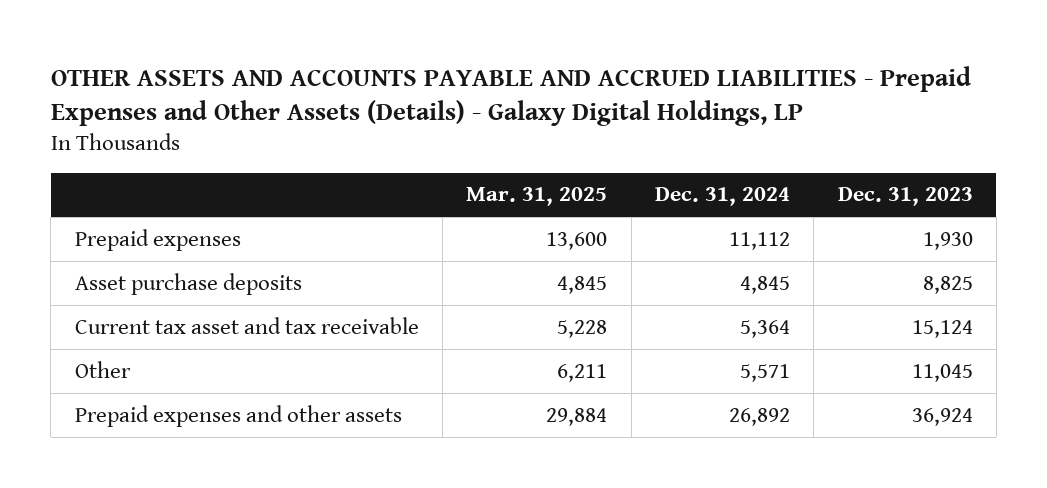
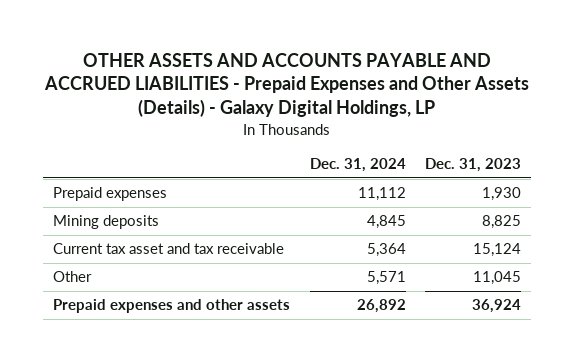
[466,187,608,207] Mar. 31, 2025 -> none
[74,272,302,295] Asset purchase deposits -> [53,215,160,230] Mining deposits

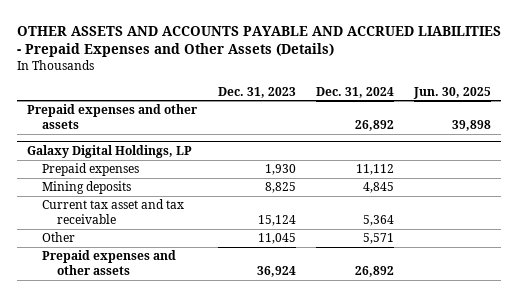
[44,52,530,118] OTHER ASSETS AND ACCOUNTS PAYABLE AND ACCRUED LIABILITIES - Prepaid Expenses and Other Assets (Details) - Galaxy Digital Holdings, LP -> [17,25,502,58] OTHER ASSETS AND ACCOUNTS PAYABLE AND ACCRUED LIABILITIES - Prepaid Expenses and Other Assets (Details)
none -> [413,86,492,99] Jun. 30, 2025
none -> [27,104,199,129] Prepaid expenses and other assets
none -> [27,144,193,158] Galaxy Digital Holdings, LP

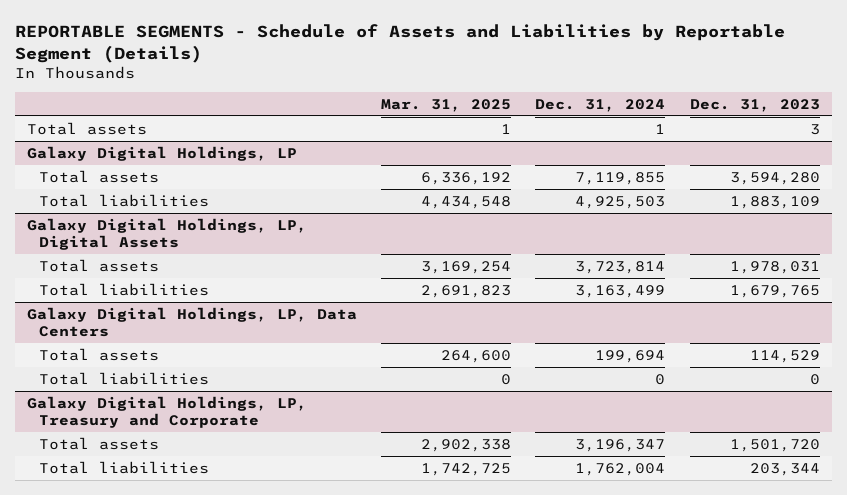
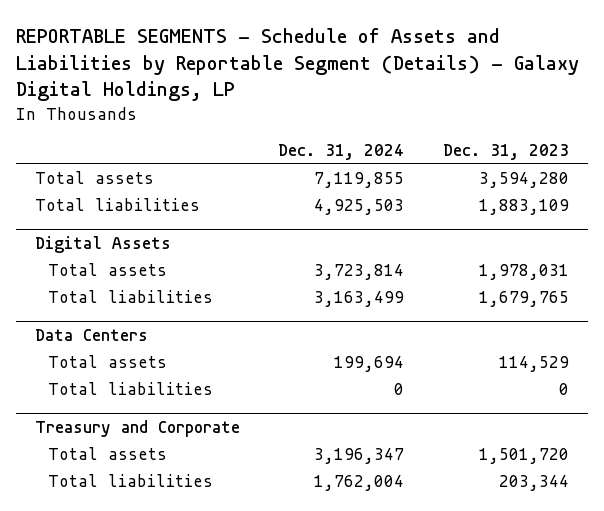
[15,23,786,63] REPORTABLE SEGMENTS - Schedule of Assets and Liabilities by Reportable Segment (Details) -> [16,27,580,102] REPORTABLE SEGMENTS - Schedule of Assets and Liabilities by Reportable Segment (Details) - Galaxy Digital Holdings, LP
[381,98,512,112] Mar. 31, 2025 -> none
[27,122,148,136] Total assets -> none
[27,146,298,162] Galaxy Digital Holdings, LP -> none
[27,218,308,251] Galaxy Digital Holdings, LP, Digital Assets -> none
none -> [35,236,172,254] Digital Assets
[27,307,358,338] Galaxy Digital Holdings, LP, Data Centers -> none
none -> [35,329,149,342] Data Centers
[27,396,308,429] Galaxy Digital Holdings, LP, Treasury and Corporate -> none
none -> [35,420,241,438] Treasury and Corporate

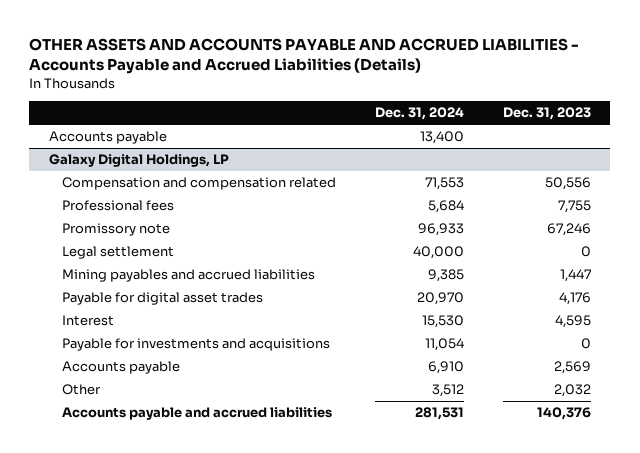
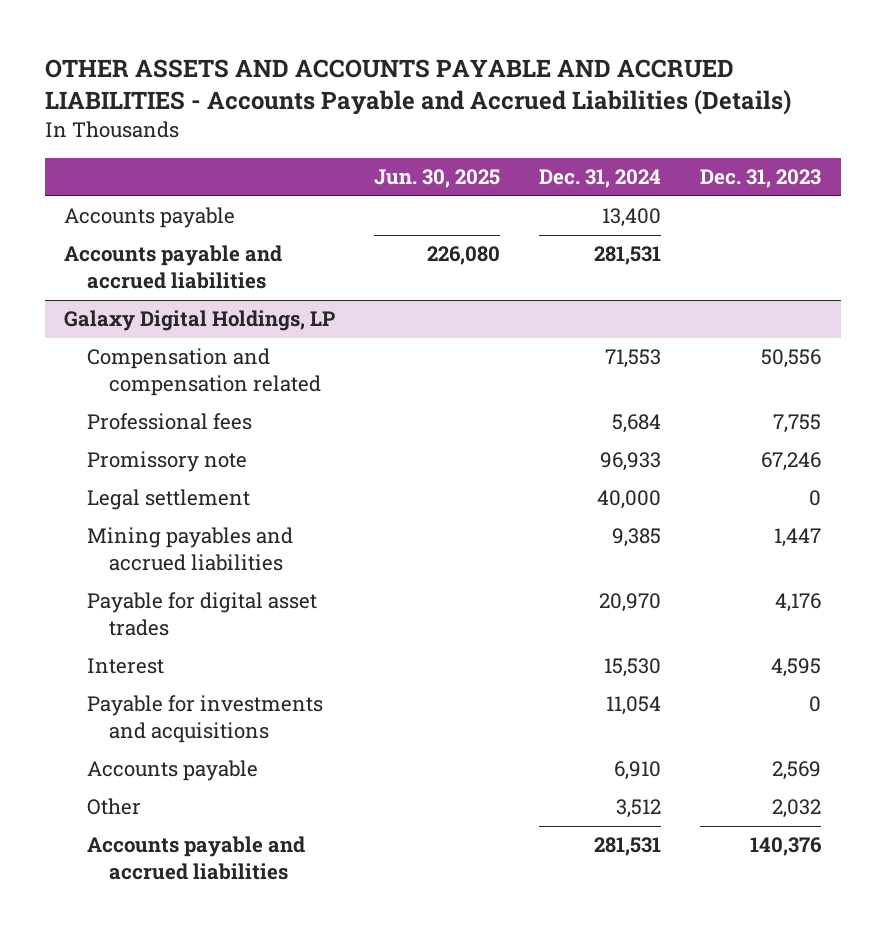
none -> [374,169,501,189] Jun. 30, 2025
none -> [64,245,283,290] Accounts payable and accrued liabilities

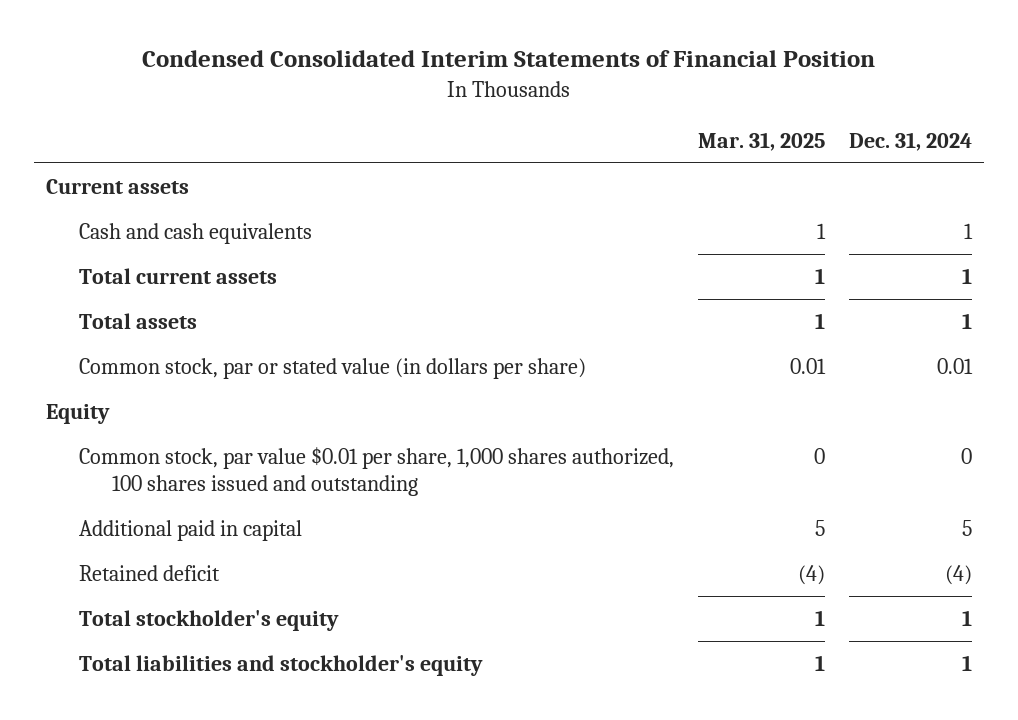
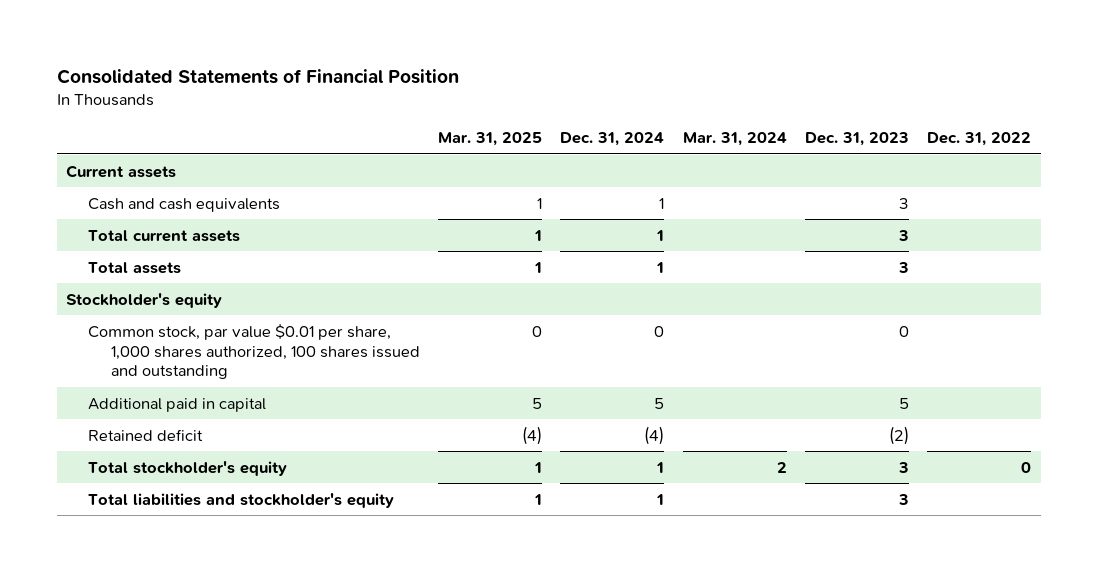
[141,50,875,68] Condensed Consolidated Interim Statements of Financial Position -> [56,68,459,84] Consolidated Statements of Financial Position
none -> [682,132,787,147] Mar. 31, 2024
none -> [804,132,909,147] Dec. 31, 2023
none -> [927,132,1032,147] Dec. 31, 2022
[78,357,586,379] Common stock, par or stated value (in dollars per share) -> none
[45,403,110,424] Equity -> [65,292,222,308] Stockholder's equity

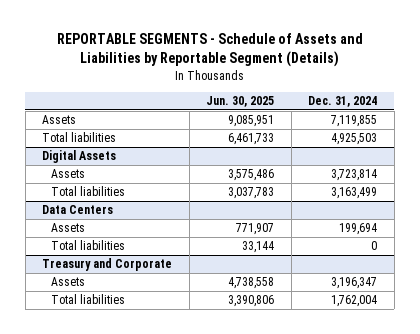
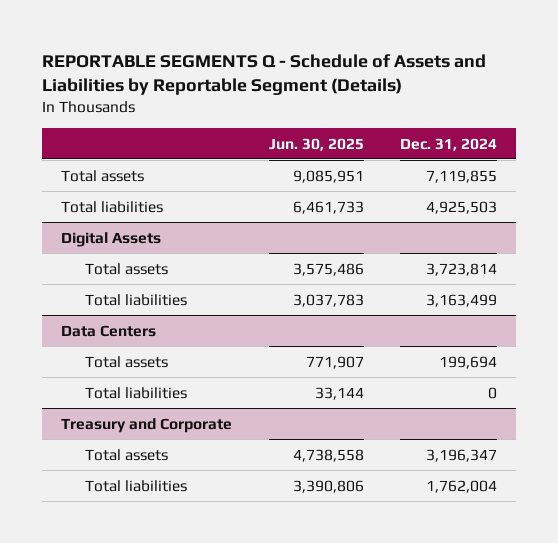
[56,33,363,68] REPORTABLE SEGMENTS - Schedule of Assets and Liabilities by Reportable Segment (Details) -> [42,53,487,96] REPORTABLE SEGMENTS Q - Schedule of Assets and Liabilities by Reportable Segment (Details)
[42,115,77,125] Assets -> [60,169,144,182] Total assets
[51,169,86,179] Assets -> [85,262,169,275] Total assets
[51,223,86,233] Assets -> [85,355,169,368] Total assets
[51,277,86,287] Assets -> [85,448,169,461] Total assets

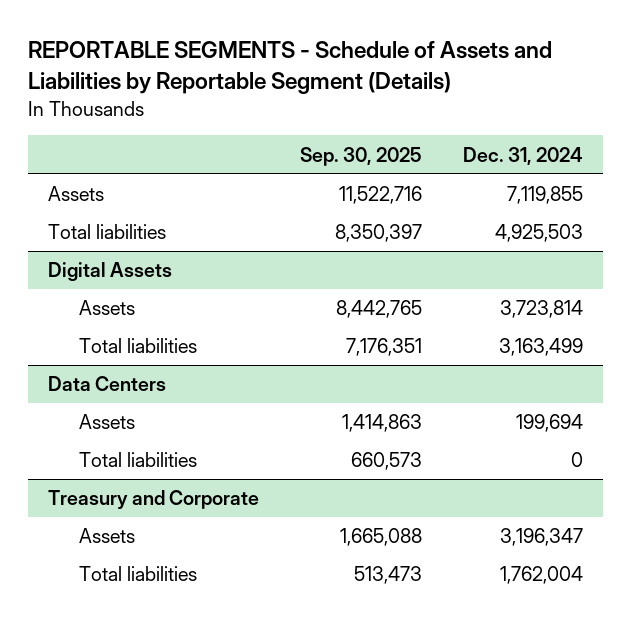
[42,53,487,96] REPORTABLE SEGMENTS Q - Schedule of Assets and Liabilities by Reportable Segment (Details) -> [27,41,552,94] REPORTABLE SEGMENTS - Schedule of Assets and Liabilities by Reportable Segment (Details)
[268,137,364,151] Jun. 30, 2025 -> none
none -> [299,146,422,166] Sep. 30, 2025
[60,169,144,182] Total assets -> [48,186,105,202] Assets
[85,262,169,275] Total assets -> [78,300,135,316] Assets
[85,355,169,368] Total assets -> [78,414,135,430] Assets
[85,448,169,461] Total assets -> [78,528,135,544] Assets

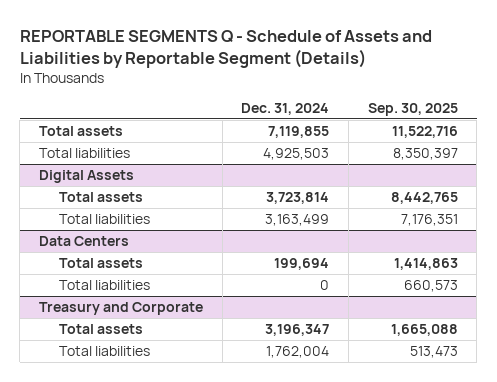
[27,41,552,94] REPORTABLE SEGMENTS - Schedule of Assets and Liabilities by Reportable Segment (Details) -> [19,29,432,68] REPORTABLE SEGMENTS Q - Schedule of Assets and Liabilities by Reportable Segment (Details)
[48,186,105,202] Assets -> [38,126,123,137] Total assets
[78,300,135,316] Assets -> [59,192,144,203] Total assets
[78,414,135,430] Assets -> [59,258,144,269] Total assets
[78,528,135,544] Assets -> [59,324,144,335] Total assets

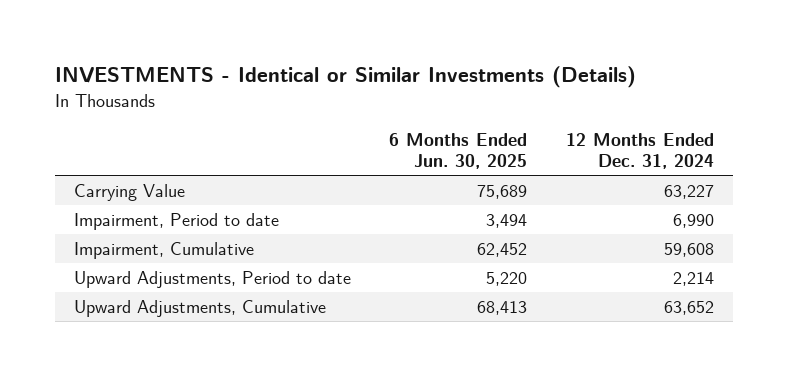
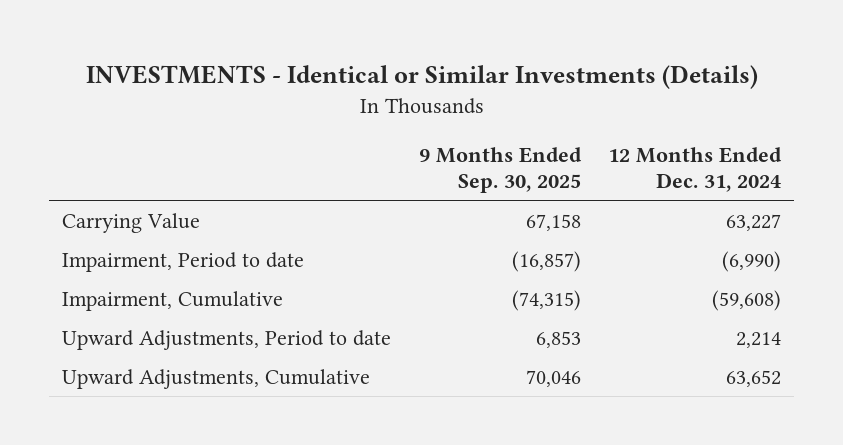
[389,132,528,169] 6 Months Ended Jun. 30, 2025 -> none
none -> [418,147,582,194] 9 Months Ended Sep. 30, 2025
[672,213,714,228] 6,990 -> [721,250,781,272] (6,990)
[663,242,714,257] 59,608 -> [711,289,781,311] (59,608)

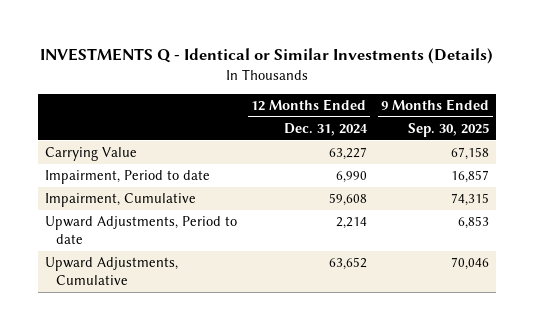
[85,65,758,90] INVESTMENTS - Identical or Similar Investments (Details) -> [40,48,494,65] INVESTMENTS Q - Identical or Similar Investments (Details)
[511,250,581,272] (16,857) -> [451,170,490,184] 16,857
[721,250,781,272] (6,990) -> [335,171,367,184] 6,990
[511,289,581,311] (74,315) -> [451,193,490,207] 74,315
[711,289,781,311] (59,608) -> [328,193,367,207] 59,608

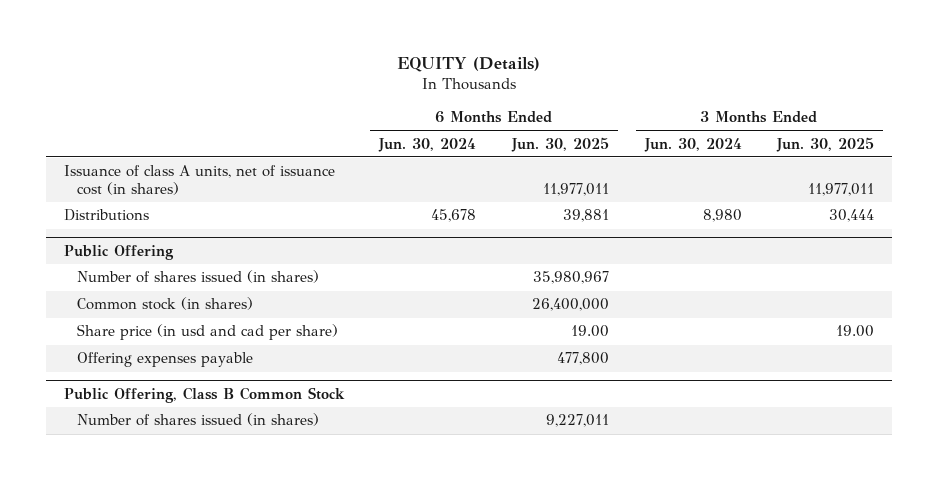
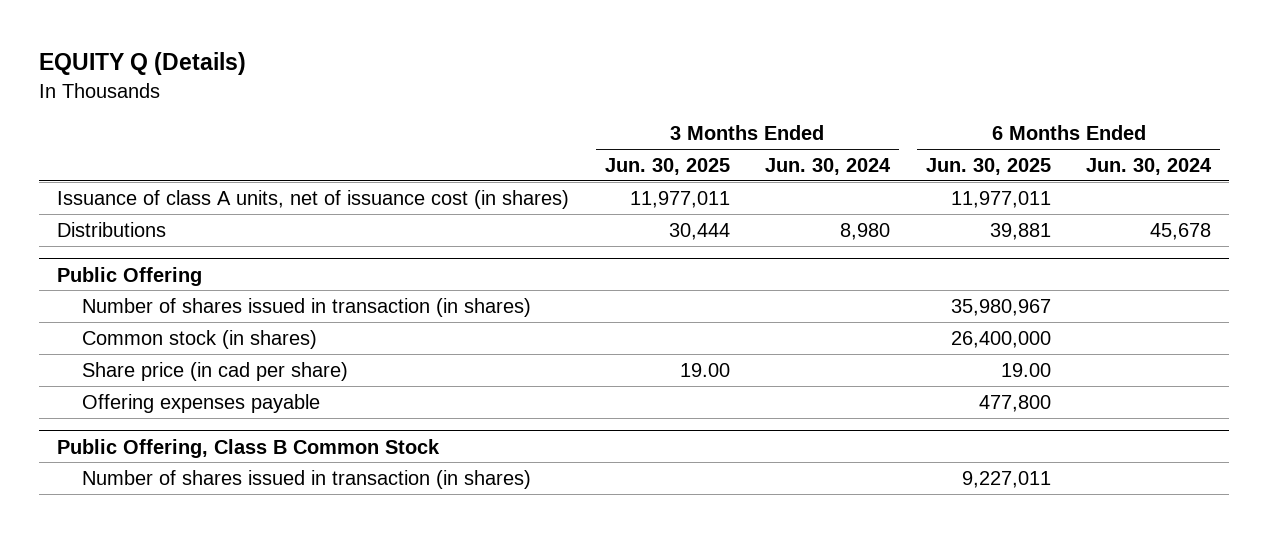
[396,56,540,72] EQUITY (Details) -> [39,52,247,76] EQUITY Q (Details)
[77,270,320,284] Number of shares issued (in shares) -> [82,297,532,317] Number of shares issued in transaction (in shares)
[77,324,339,341] Share price (in usd and cad per share) -> [82,361,349,381] Share price (in cad per share)
[77,413,320,427] Number of shares issued (in shares) -> [82,469,532,489] Number of shares issued in transaction (in shares)

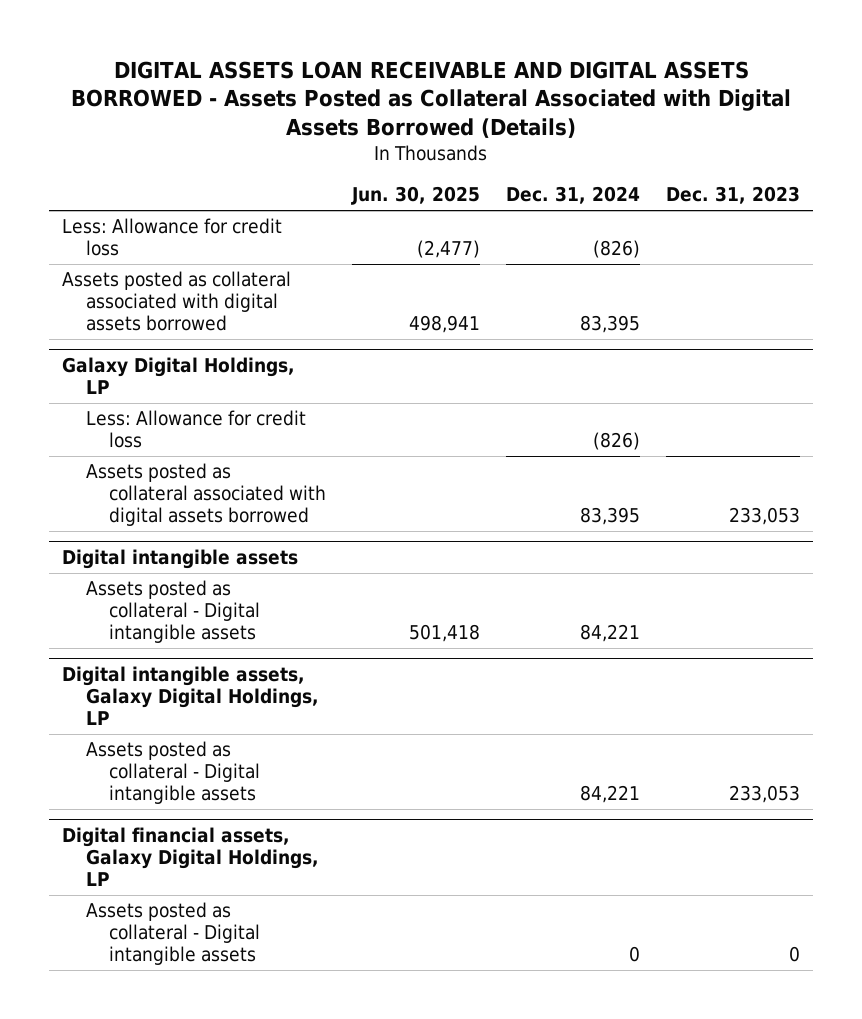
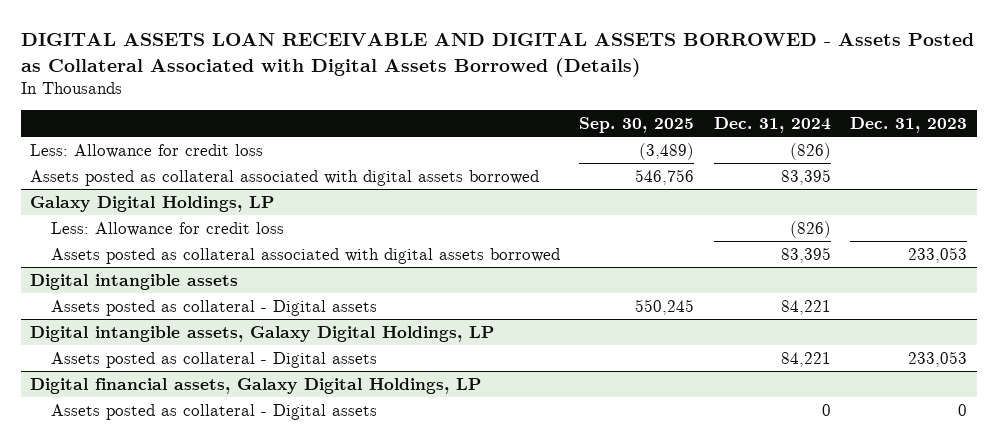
[351,186,481,206] Jun. 30, 2025 -> none
none -> [579,117,695,134] Sep. 30, 2025
[85,580,261,644] Assets posted as collateral - Digital intangible assets -> [50,299,377,316] Assets posted as collateral - Digital assets
[85,741,261,805] Assets posted as collateral - Digital intangible assets -> [50,351,377,368] Assets posted as collateral - Digital assets
[85,902,261,966] Assets posted as collateral - Digital intangible assets -> [50,403,377,420] Assets posted as collateral - Digital assets

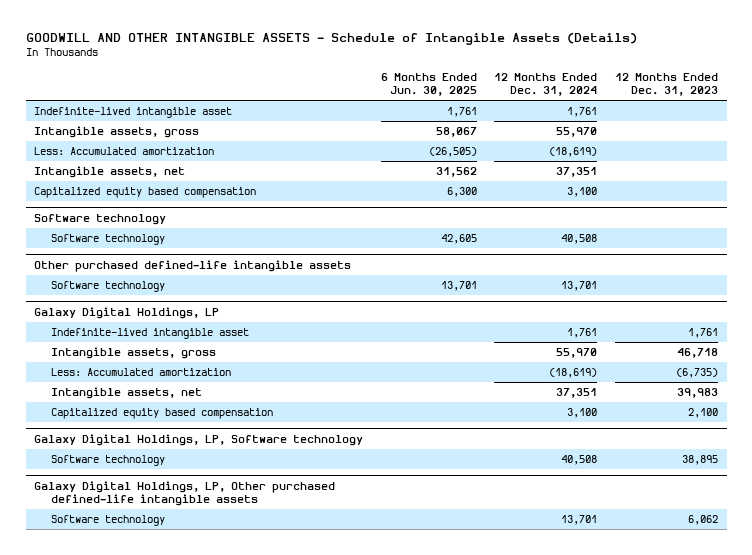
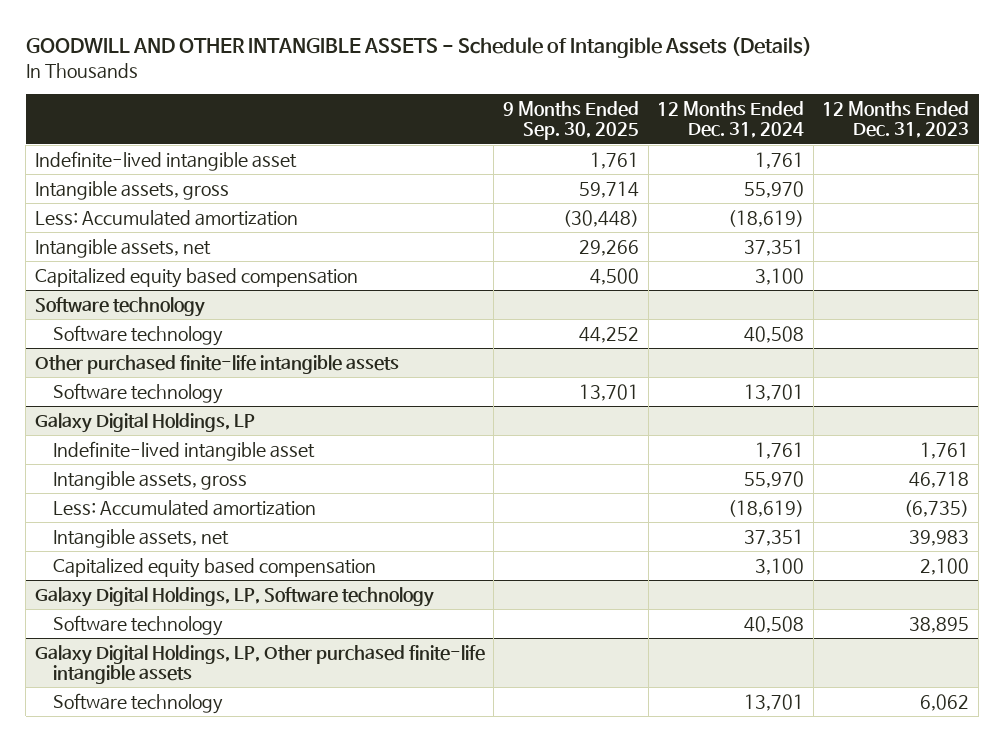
[380,72,477,97] 6 Months Ended Jun. 30, 2025 -> none
none -> [502,101,639,141] 9 Months Ended Sep. 30, 2025
[34,259,352,272] Other purchased defined-life intangible assets -> [34,354,399,374] Other purchased finite-life intangible assets
[34,480,336,507] Galaxy Digital Holdings, LP, Other purchased defined-life intangible assets -> [34,644,485,685] Galaxy Digital Holdings, LP, Other purchased finite-life intangible assets

